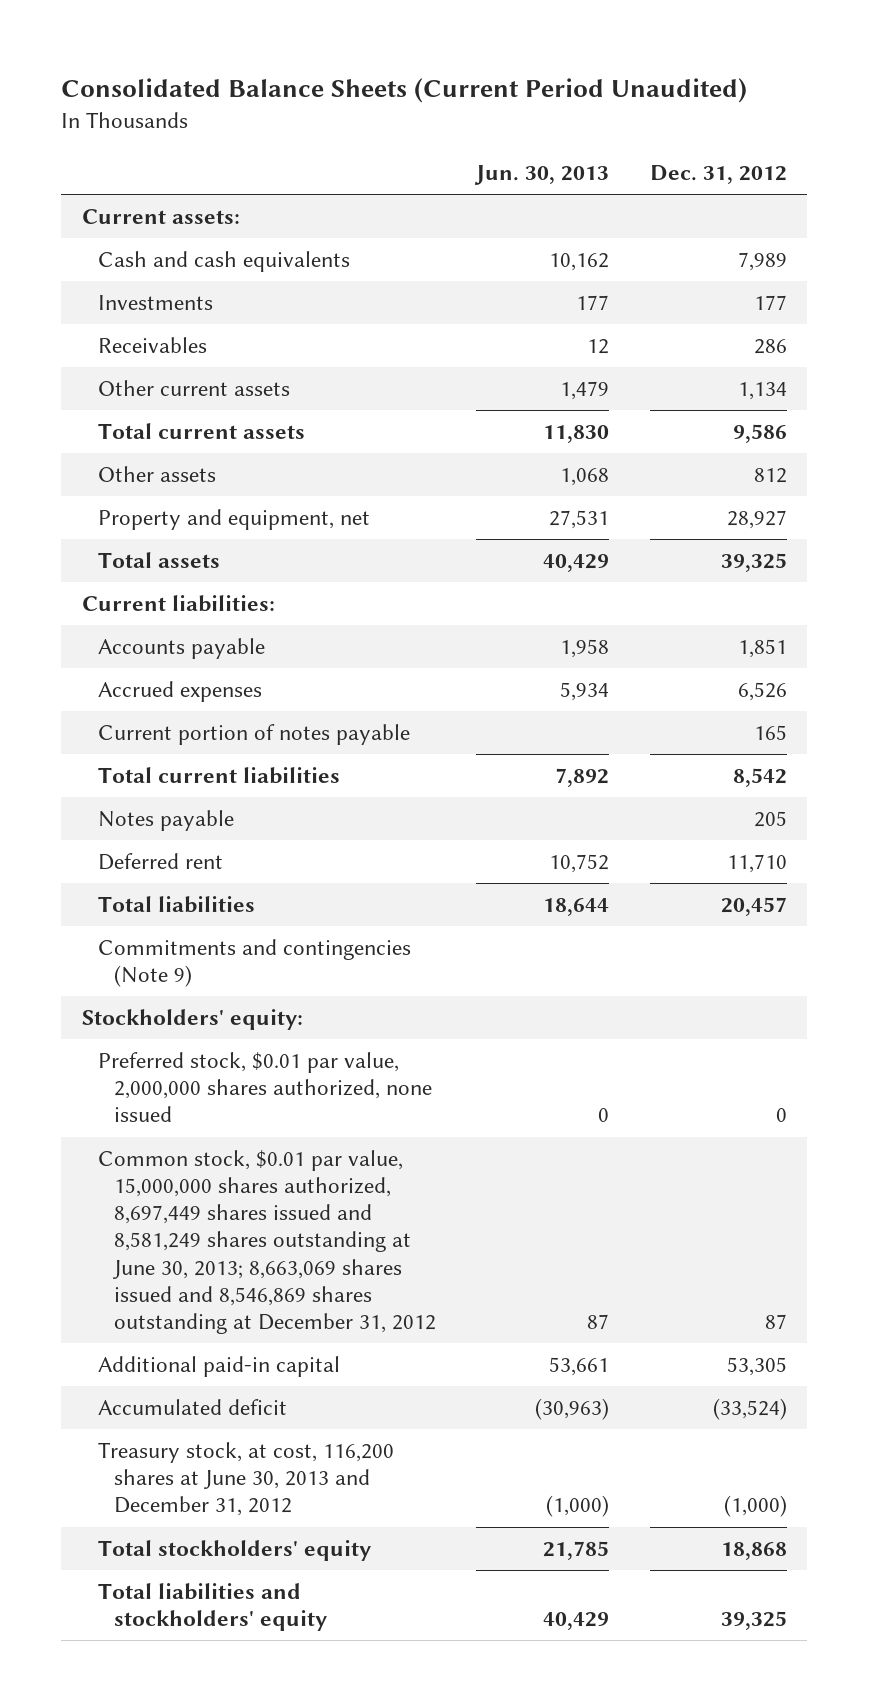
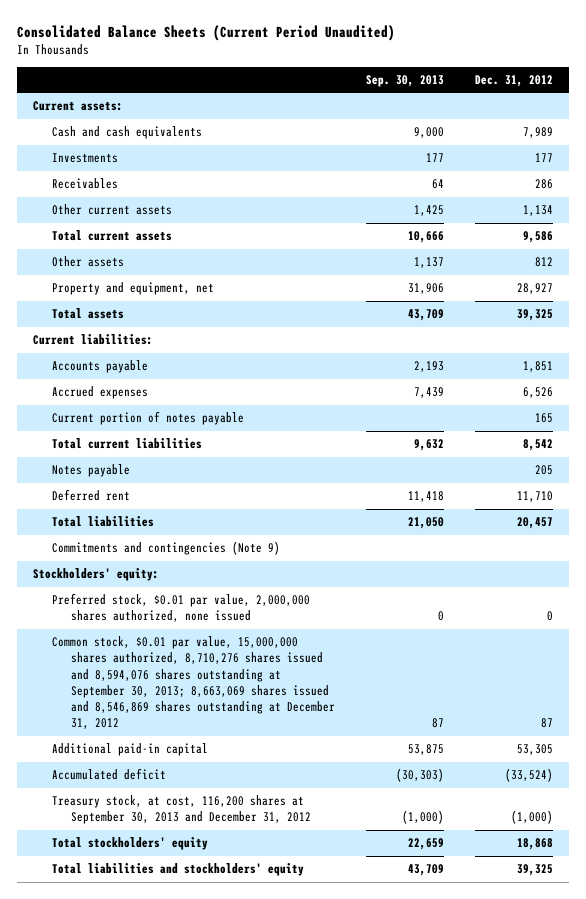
[474,165,610,186] Jun. 30, 2013 -> none
none -> [365,74,444,87] Sep. 30, 2013
[97,1150,436,1334] Common stock, $0.01 par value, 15,000,000 shares authorized, 8,697,449 shares issued and 8,581,249 shares outstanding at June 30, 2013; 8,663,069 shares issued and 8,546,869 shares outstanding at December 31, 2012 -> [51,636,335,730] Common stock, $0.01 par value, 15,000,000 shares authorized, 8,710,276 shares issued and 8,594,076 shares outstanding at September 30, 2013; 8,663,069 shares issued and 8,546,869 shares outstanding at December 31, 2012
[97,1442,394,1517] Treasury stock, at cost, 116,200 shares at June 30, 2013 and December 31, 2012 -> [51,795,311,825] Treasury stock, at cost, 116,200 shares at September 30, 2013 and December 31, 2012

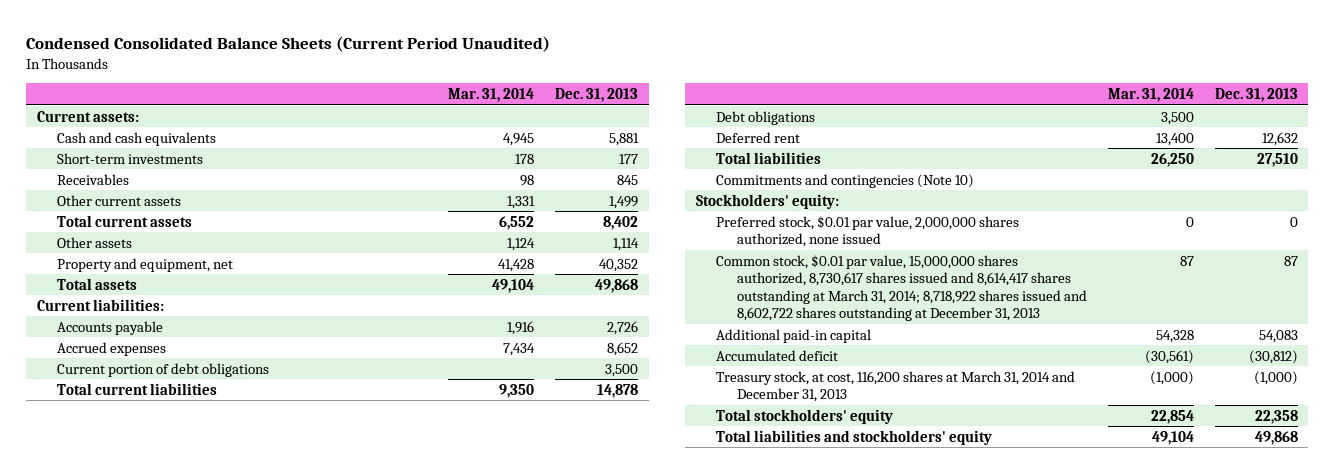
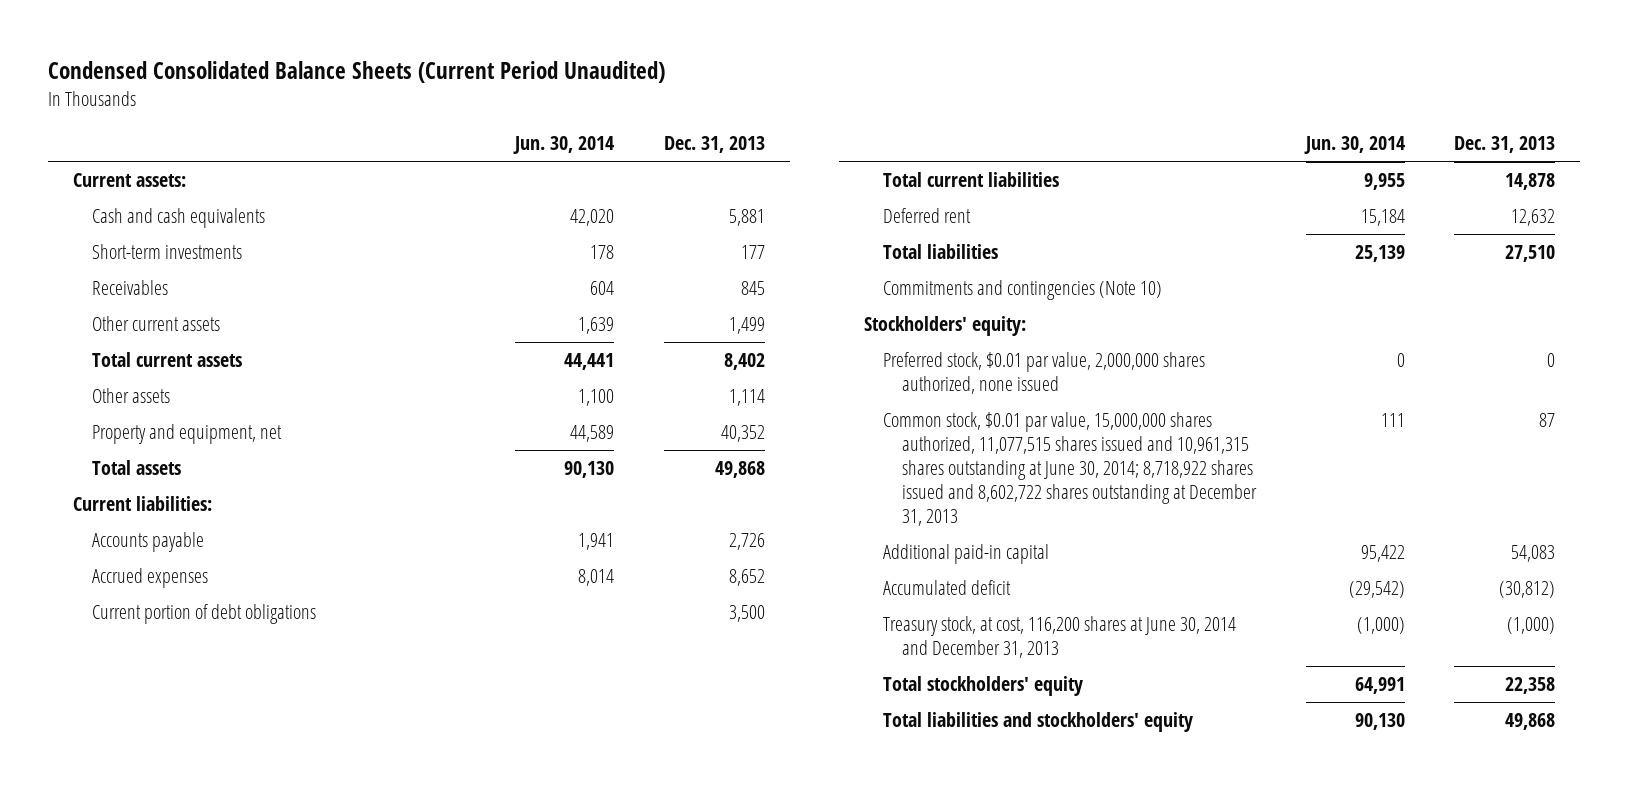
[448,87,535,102] Mar. 31, 2014 -> none
none -> [513,136,615,155] Jun. 30, 2014
[716,110,816,125] Debt obligations -> none
[716,254,1087,322] Common stock, $0.01 par value, 15,000,000 shares authorized, 8,730,617 shares issued and 8,614,417 shares outstanding at March 31, 2014; 8,718,922 shares issued and 8,602,722 shares outstanding at December 31, 2013 -> [882,412,1257,527] Common stock, $0.01 par value, 15,000,000 shares authorized, 11,077,515 shares issued and 10,961,315 shares outstanding at June 30, 2014; 8,718,922 shares issued and 8,602,722 shares outstanding at December 31, 2013
[716,370,1076,403] Treasury stock, at cost, 116,200 shares at March 31, 2014 and December 31, 2013 -> [882,616,1236,659] Treasury stock, at cost, 116,200 shares at June 30, 2014 and December 31, 2013

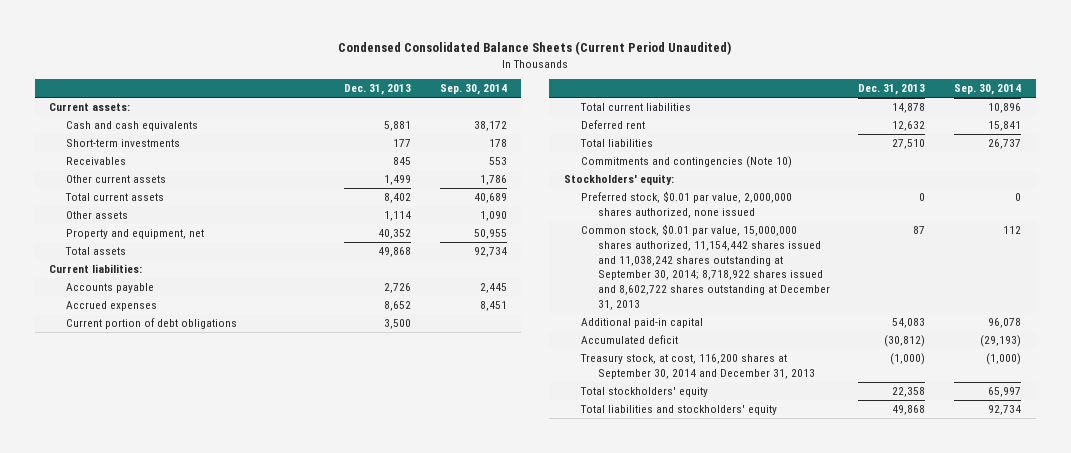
[513,136,615,155] Jun. 30, 2014 -> none
none -> [439,84,507,96] Sep. 30, 2014
[882,412,1257,527] Common stock, $0.01 par value, 15,000,000 shares authorized, 11,077,515 shares issued and 10,961,315 shares outstanding at June 30, 2014; 8,718,922 shares issued and 8,602,722 shares outstanding at December 31, 2013 -> [580,224,830,310] Common stock, $0.01 par value, 15,000,000 shares authorized, 11,154,442 shares issued and 11,038,242 shares outstanding at September 30, 2014; 8,718,922 shares issued and 8,602,722 shares outstanding at December 31, 2013
[882,616,1236,659] Treasury stock, at cost, 116,200 shares at June 30, 2014 and December 31, 2013 -> [579,354,815,379] Treasury stock, at cost, 116,200 shares at September 30, 2014 and December 31, 2013

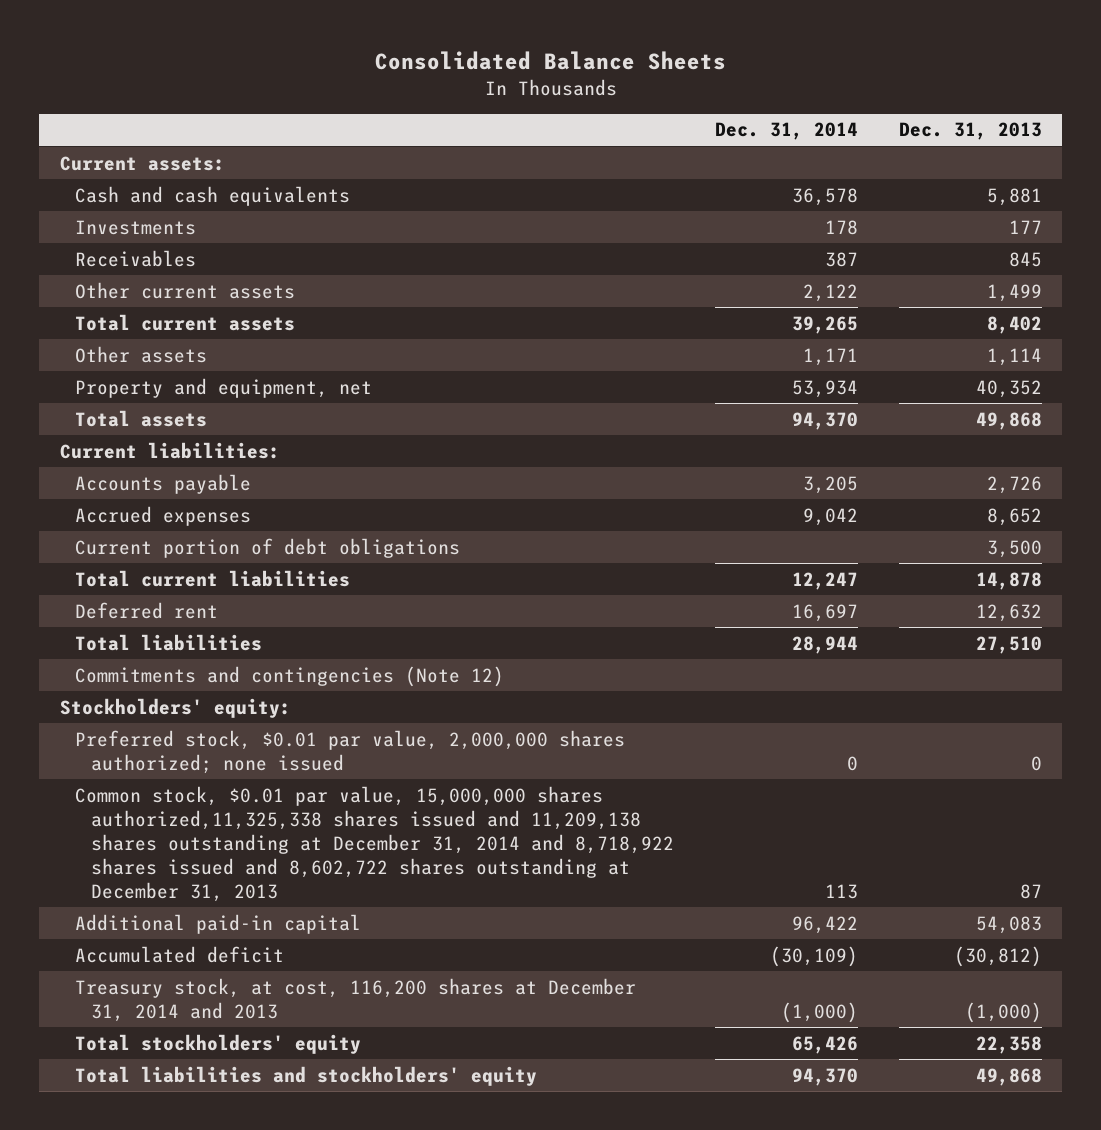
[338,41,732,56] Condensed Consolidated Balance Sheets (Current Period Unaudited) -> [374,50,726,70] Consolidated Balance Sheets
[439,84,507,96] Sep. 30, 2014 -> none
none -> [714,122,858,141] Dec. 31, 2014
[65,139,180,148] Short-term investments -> [75,219,197,235] Investments
[580,156,792,169] Commitments and contingencies (Note 10) -> [75,665,505,687] Commitments and contingencies (Note 12)
[580,191,792,218] Preferred stock, $0.01 par value, 2,000,000 shares authorized, none issued -> [75,729,626,774] Preferred stock, $0.01 par value, 2,000,000 shares authorized; none issued
[580,224,830,310] Common stock, $0.01 par value, 15,000,000 shares authorized, 11,154,442 shares issued and 11,038,242 shares outstanding at September 30, 2014; 8,718,922 shares issued and 8,602,722 shares outstanding at December 31, 2013 -> [75,785,674,902] Common stock, $0.01 par value, 15,000,000 shares authorized,11,325,338 shares issued and 11,209,138 shares outstanding at December 31, 2014 and 8,718,922 shares issued and 8,602,722 shares outstanding at December 31, 2013
[579,354,815,379] Treasury stock, at cost, 116,200 shares at September 30, 2014 and December 31, 2013 -> [75,977,637,1022] Treasury stock, at cost, 116,200 shares at December 31, 2014 and 2013

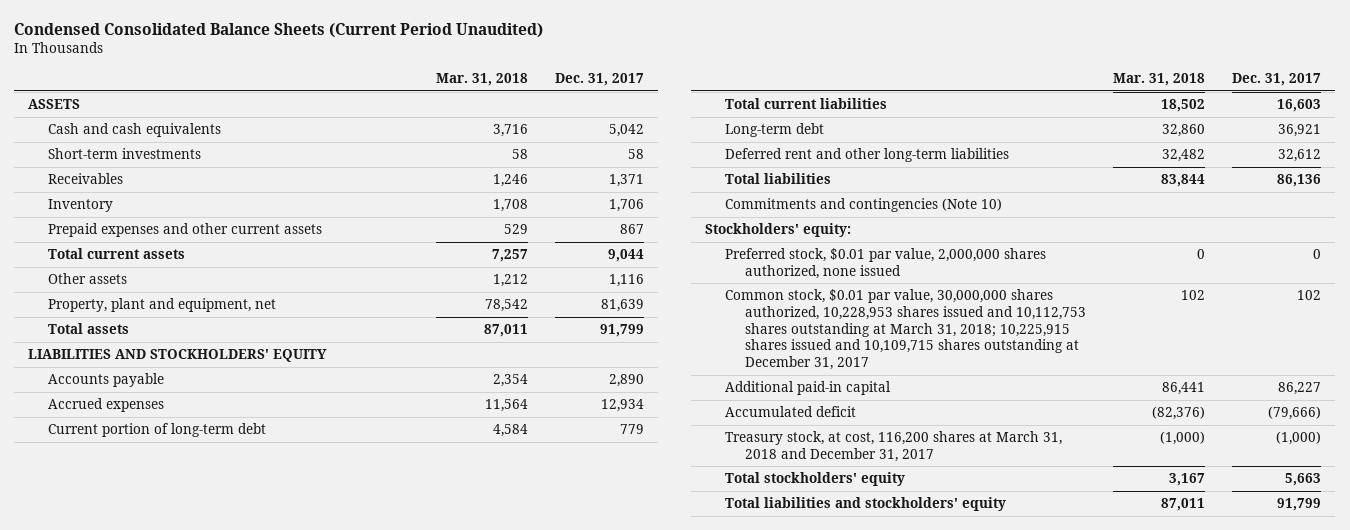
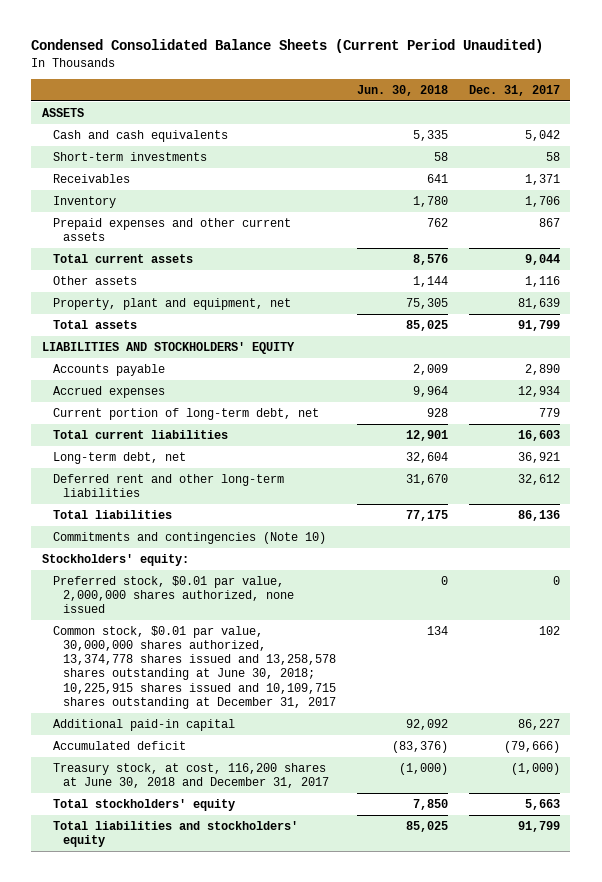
[436,73,529,87] Mar. 31, 2018 -> none
none -> [357,84,449,96] Jun. 30, 2018
[47,423,266,438] Current portion of long-term debt -> [52,407,319,420] Current portion of long-term debt, net
[724,123,824,138] Long-term debt -> [52,451,186,464] Long-term debt, net
[724,289,1086,371] Common stock, $0.01 par value, 30,000,000 shares authorized, 10,228,953 shares issued and 10,112,753 shares outstanding at March 31, 2018; 10,225,915 shares issued and 10,109,715 shares outstanding at December 31, 2017 -> [52,625,337,709] Common stock, $0.01 par value, 30,000,000 shares authorized, 13,374,778 shares issued and 13,258,578 shares outstanding at June 30, 2018; 10,225,915 shares issued and 10,109,715 shares outstanding at December 31, 2017
[724,431,1062,462] Treasury stock, at cost, 116,200 shares at March 31, 2018 and December 31, 2017 -> [52,762,330,789] Treasury stock, at cost, 116,200 shares at June 30, 2018 and December 31, 2017

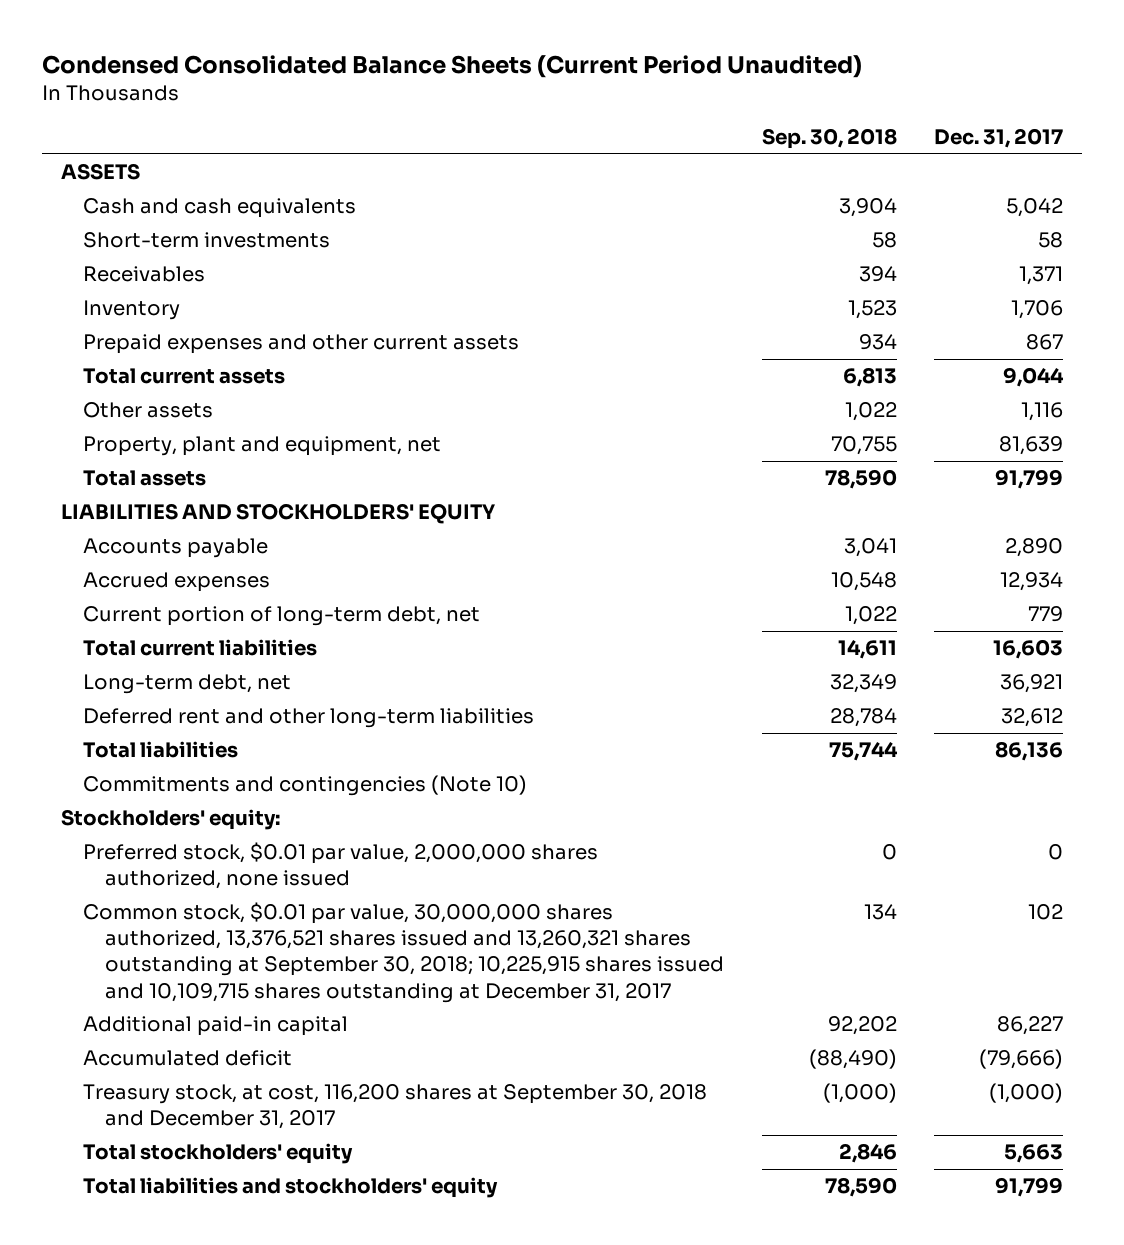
[357,84,449,96] Jun. 30, 2018 -> none
none -> [761,128,897,150] Sep. 30, 2018
[52,625,337,709] Common stock, $0.01 par value, 30,000,000 shares authorized, 13,374,778 shares issued and 13,258,578 shares outstanding at June 30, 2018; 10,225,915 shares issued and 10,109,715 shares outstanding at December 31, 2017 -> [82,902,724,1003] Common stock, $0.01 par value, 30,000,000 shares authorized, 13,376,521 shares issued and 13,260,321 shares outstanding at September 30, 2018; 10,225,915 shares issued and 10,109,715 shares outstanding at December 31, 2017
[52,762,330,789] Treasury stock, at cost, 116,200 shares at June 30, 2018 and December 31, 2017 -> [82,1084,707,1130] Treasury stock, at cost, 116,200 shares at September 30, 2018 and December 31, 2017

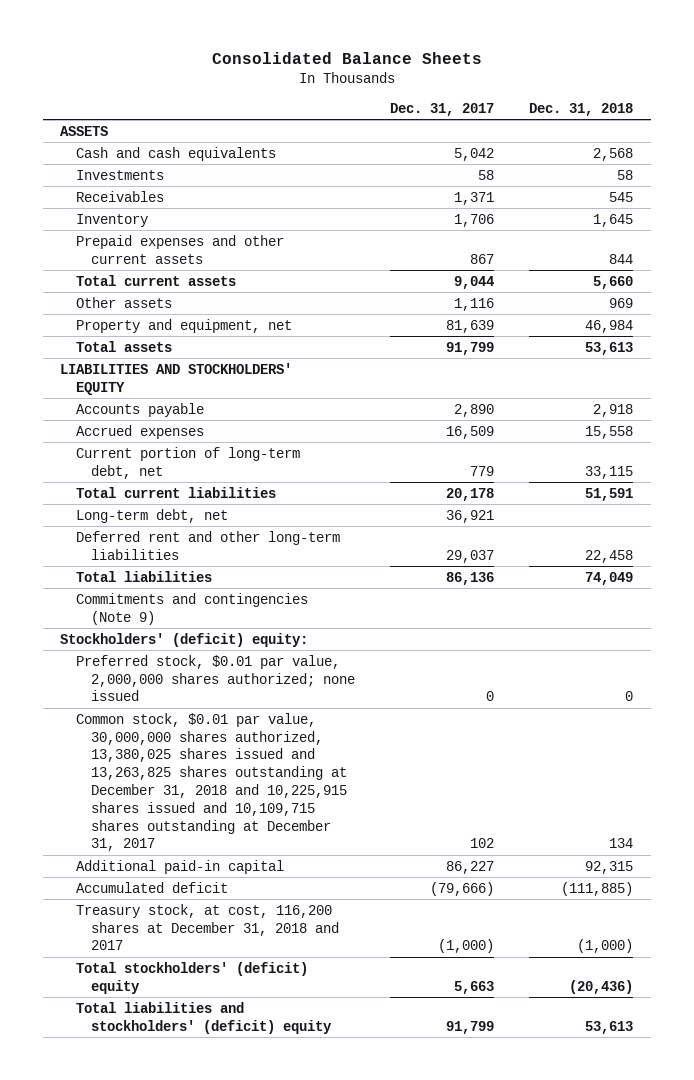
[41,54,862,78] Condensed Consolidated Balance Sheets (Current Period Unaudited) -> [211,52,482,65] Consolidated Balance Sheets
[761,128,897,150] Sep. 30, 2018 -> none
none -> [529,102,634,116] Dec. 31, 2018
[82,232,330,249] Short-term investments -> [75,169,164,180] Investments
[82,436,441,457] Property, plant and equipment, net -> [75,318,292,333] Property and equipment, net
[1000,572,1064,592] 12,934 -> [446,425,495,439] 16,509
[993,639,1064,660] 16,603 -> [446,487,495,501] 20,178
[1001,708,1064,728] 32,612 -> [446,549,495,563] 29,037
[82,775,527,797] Commitments and contingencies (Note 10) -> [75,592,308,625] Commitments and contingencies (Note 9)
[60,809,280,831] Stockholders' equity: -> [60,632,309,647] Stockholders' (deficit) equity:
[82,842,598,890] Preferred stock, $0.01 par value, 2,000,000 shares authorized, none issued -> [75,654,356,702] Preferred stock, $0.01 par value, 2,000,000 shares authorized; none issued
[82,902,724,1003] Common stock, $0.01 par value, 30,000,000 shares authorized, 13,376,521 shares issued and 13,260,321 shares outstanding at September 30, 2018; 10,225,915 shares issued and 10,109,715 shares outstanding at December 31, 2017 -> [75,712,348,852] Common stock, $0.01 par value, 30,000,000 shares authorized, 13,380,025 shares issued and 13,263,825 shares outstanding at December 31, 2018 and 10,225,915 shares issued and 10,109,715 shares outstanding at December 31, 2017
[82,1084,707,1130] Treasury stock, at cost, 116,200 shares at September 30, 2018 and December 31, 2017 -> [75,903,340,951] Treasury stock, at cost, 116,200 shares at December 31, 2018 and 2017
[82,1143,353,1165] Total stockholders' equity -> [75,961,308,994] Total stockholders' (deficit) equity
[82,1177,498,1199] Total liabilities and stockholders' equity -> [75,1001,333,1034] Total liabilities and stockholders' (deficit) equity

